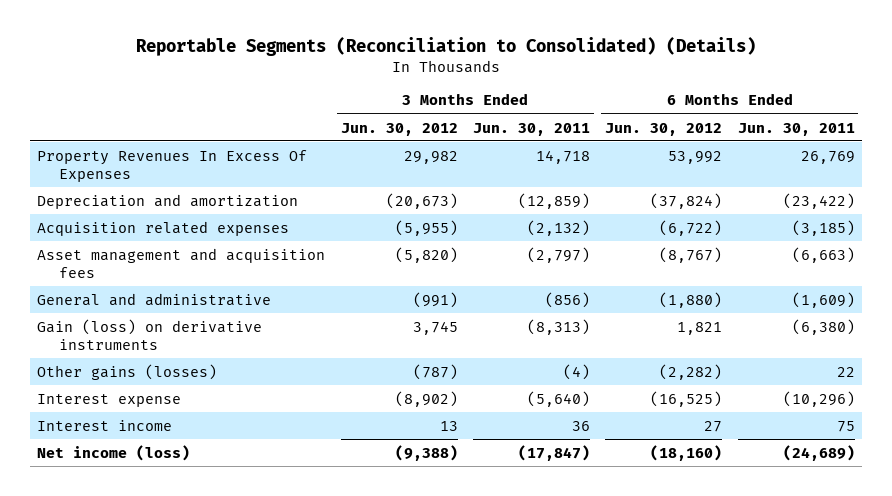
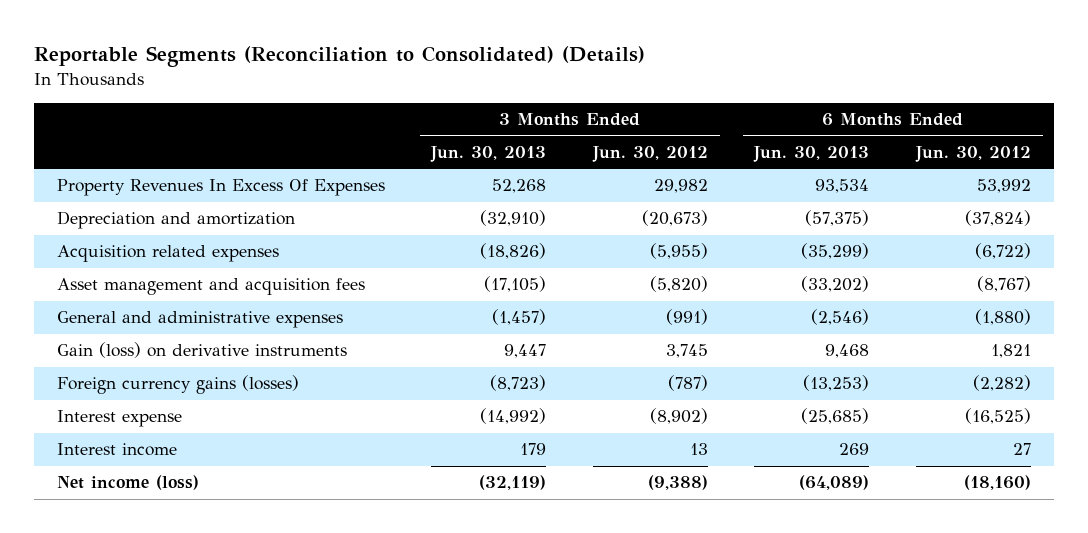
[472,122,590,136] Jun. 30, 2011 -> none
[737,122,855,136] Jun. 30, 2011 -> none
none -> [430,145,547,162] Jun. 30, 2013
none -> [753,145,870,162] Jun. 30, 2013
[37,292,272,306] General and administrative -> [56,311,343,329] General and administrative expenses
[37,363,218,380] Other gains (losses) -> [56,375,299,395] Foreign currency gains (losses)

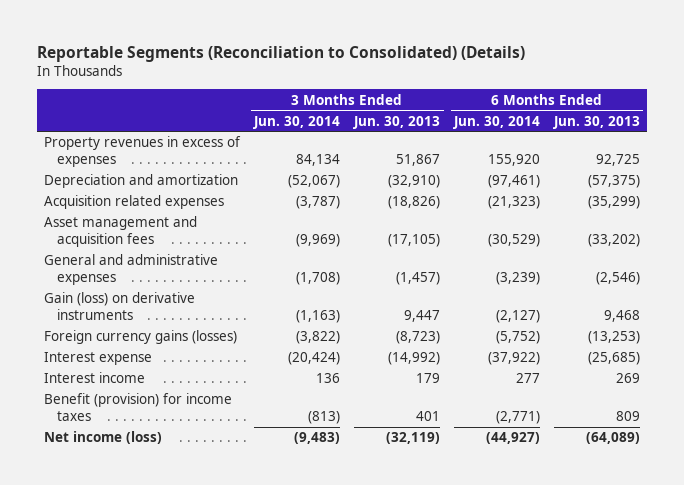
[591,145,708,162] Jun. 30, 2012 -> none
[914,145,1031,162] Jun. 30, 2012 -> none
none -> [253,115,341,129] Jun. 30, 2014
none -> [453,115,541,129] Jun. 30, 2014
[56,179,385,197] Property Revenues In Excess Of Expenses -> [44,136,242,168] Property revenues in excess of expenses
[492,179,547,194] 52,268 -> [396,154,441,167] 51,867
[815,179,870,194] 93,534 -> [595,154,640,167] 92,725
none -> [44,393,233,422] Benefit (provision) for income taxes

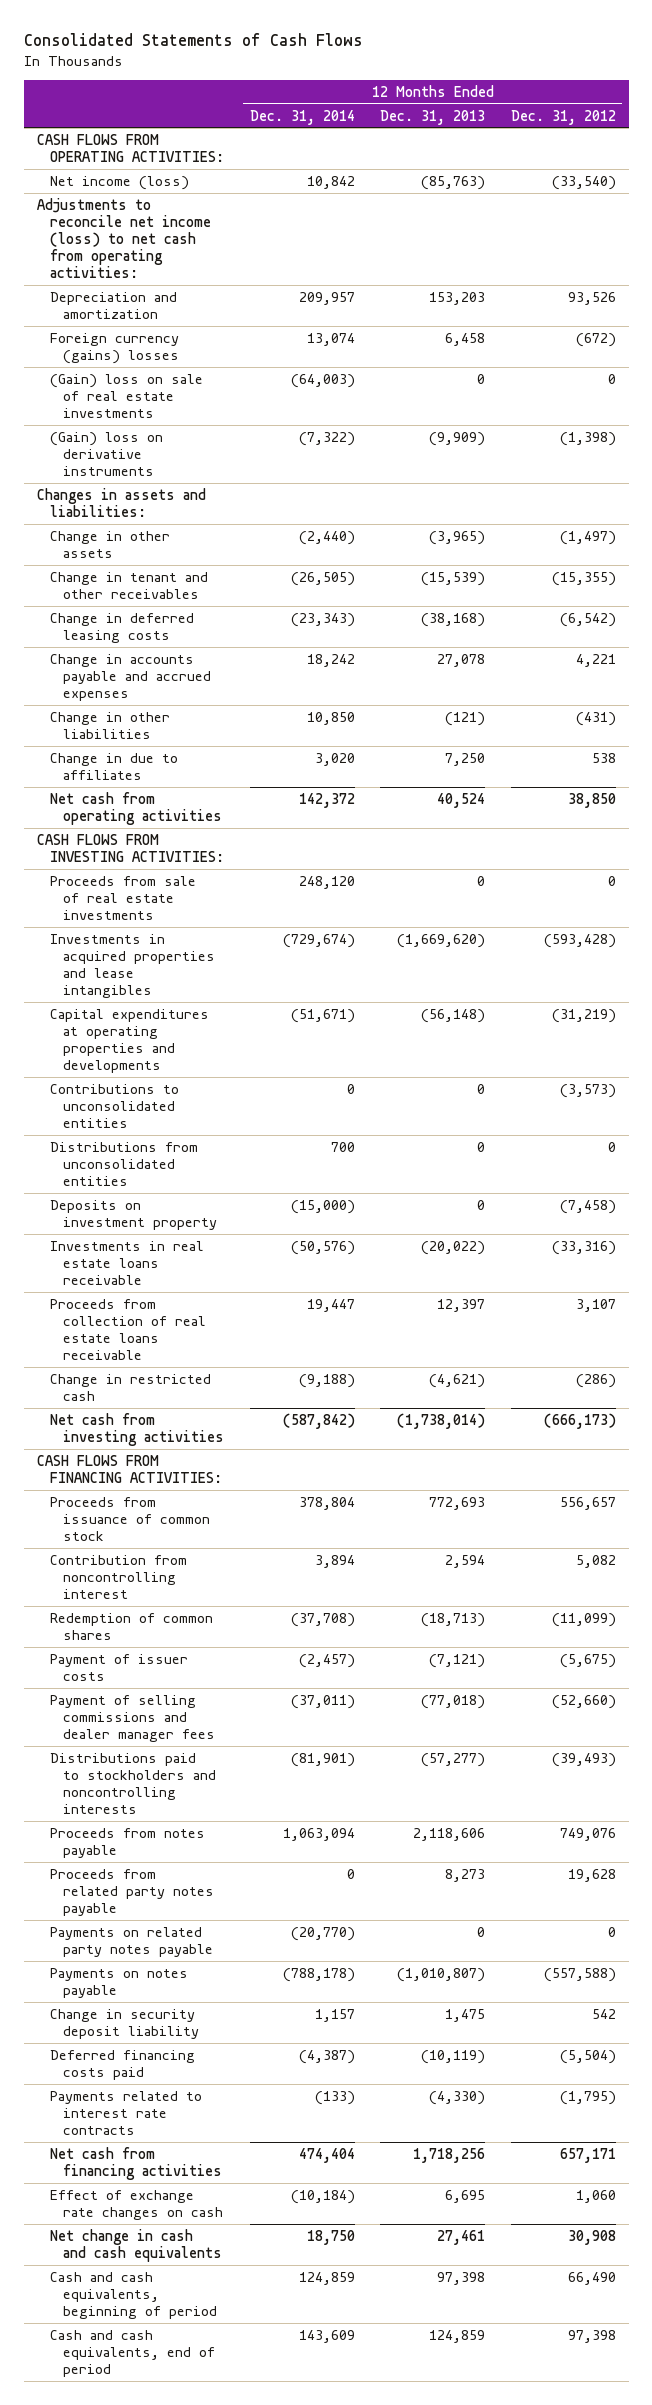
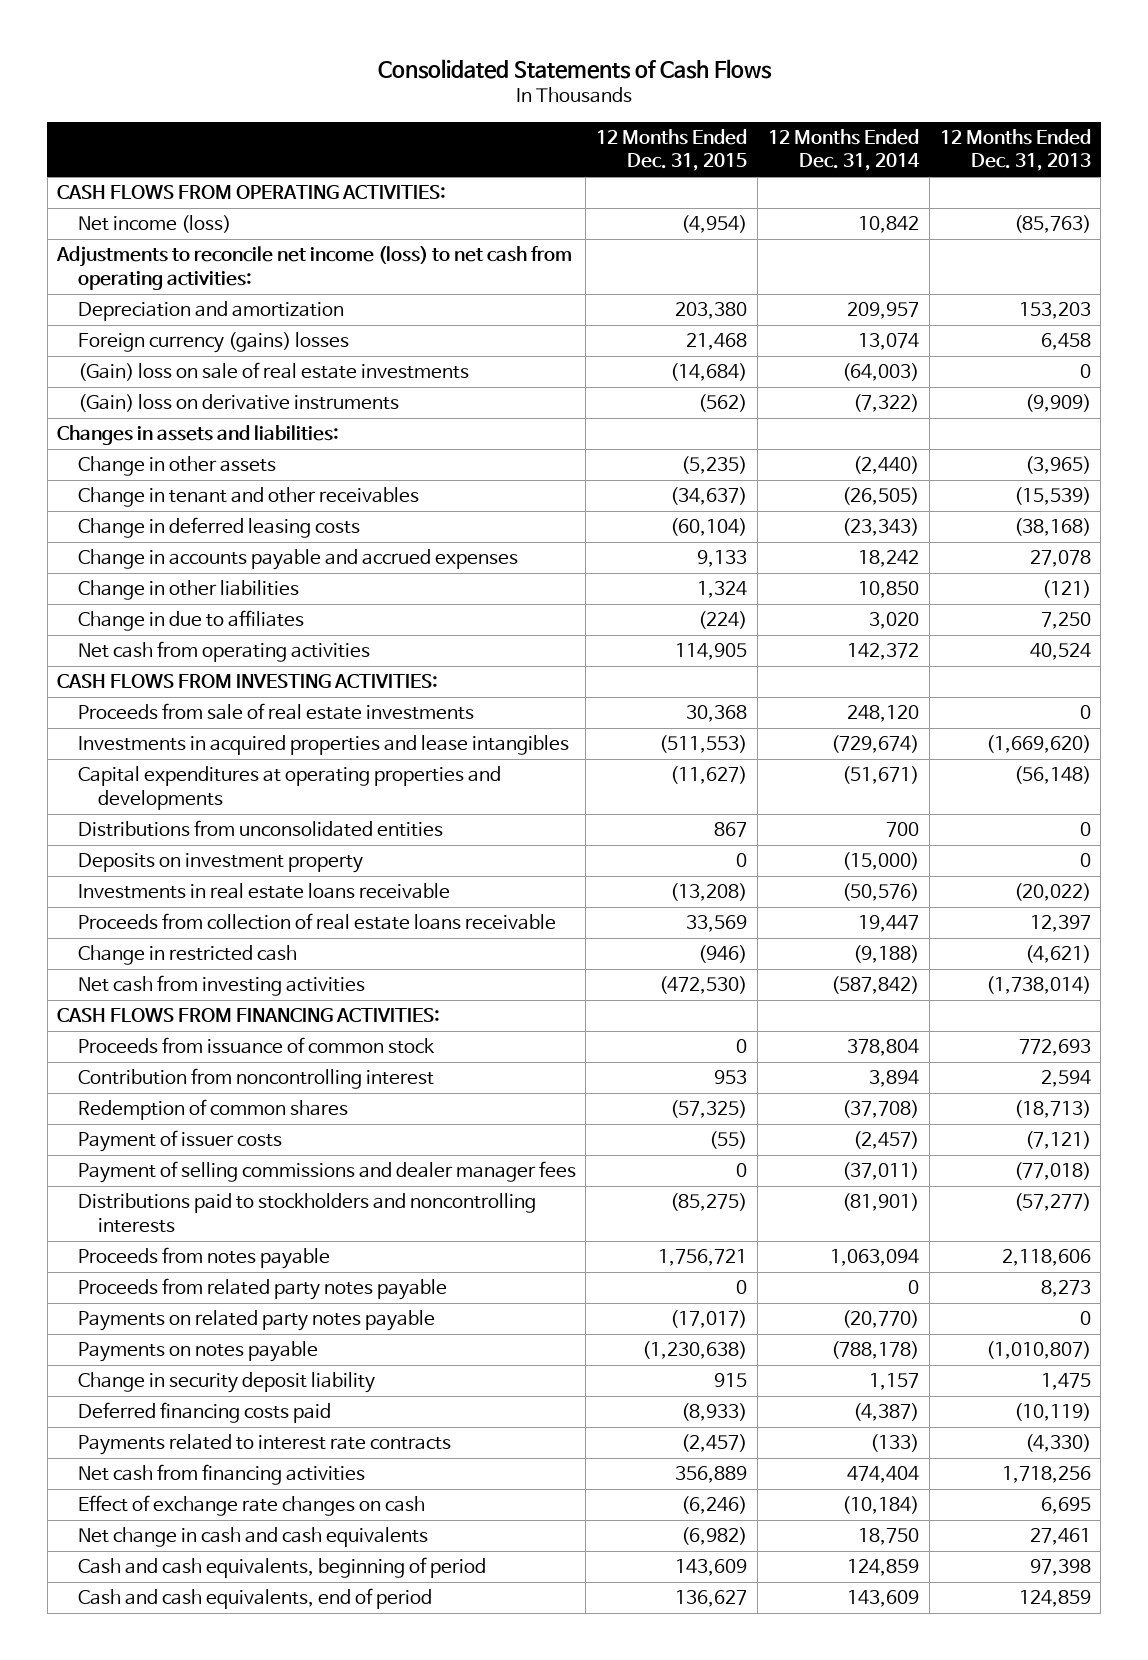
[510,109,616,125] Dec. 31, 2012 -> none
none -> [596,128,748,172] 12 Months Ended Dec. 31, 2015
[49,1083,179,1129] Contributions to unconsolidated entities -> none

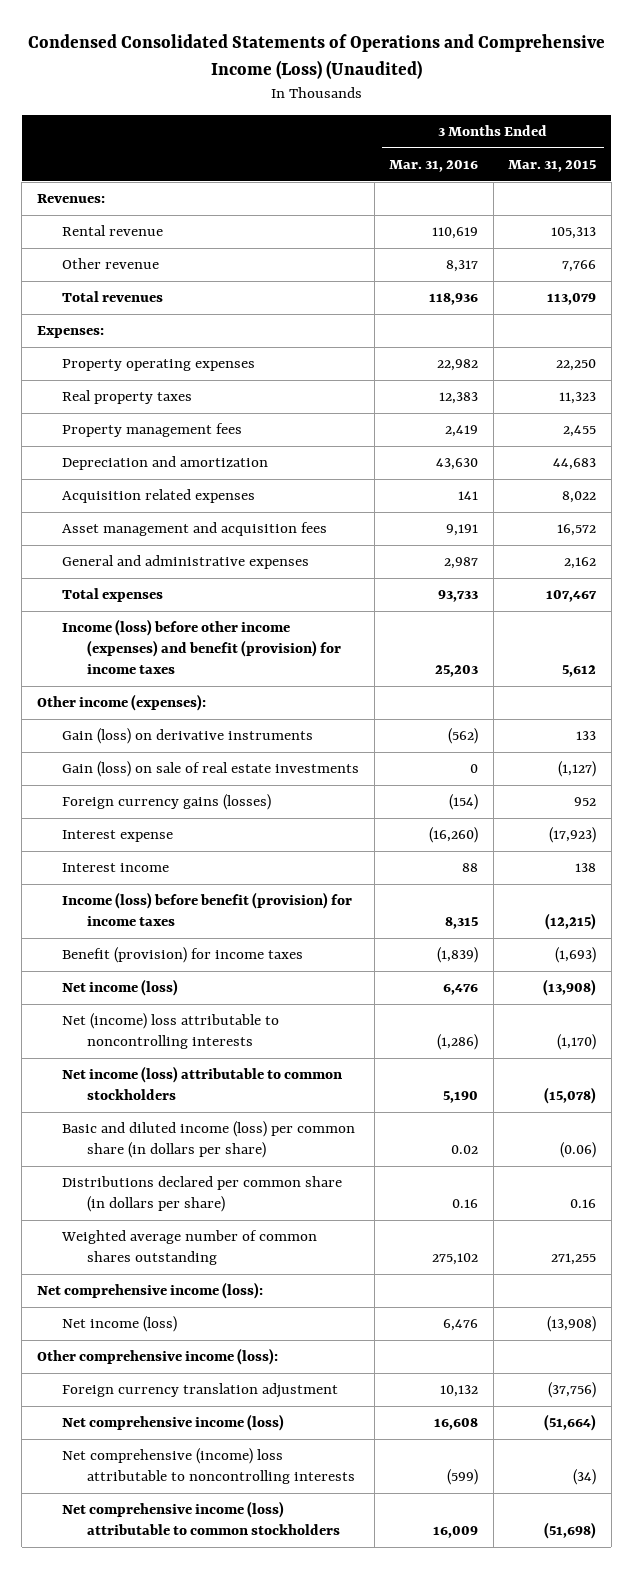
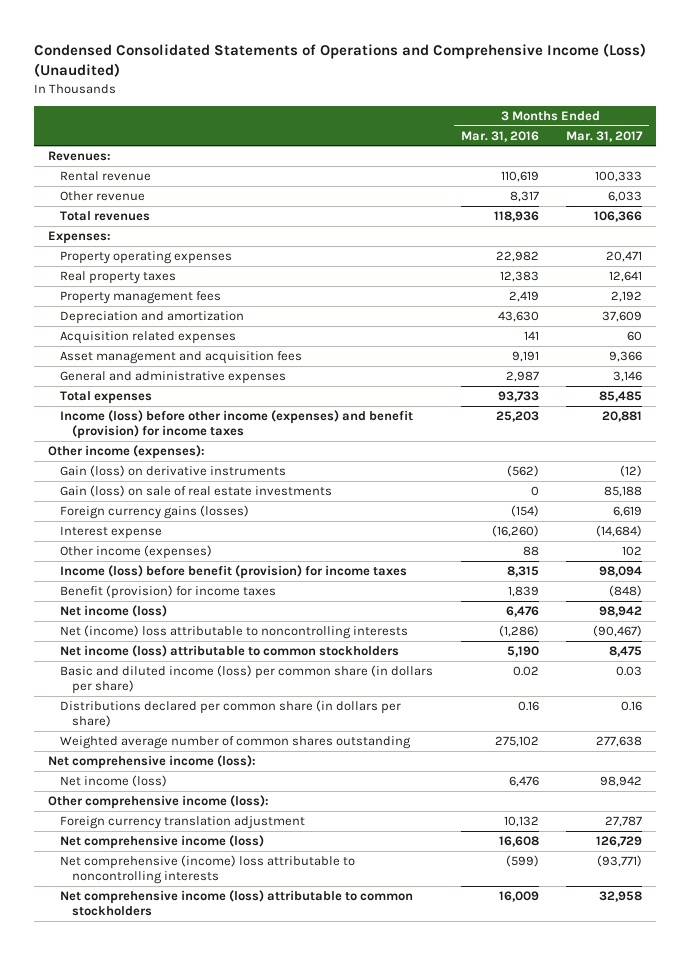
[508,160,597,173] Mar. 31, 2015 -> none
none -> [566,130,644,142] Mar. 31, 2017
[62,863,170,873] Interest income -> none
none -> [59,545,212,560] Other income (expenses)
[437,947,479,964] (1,839) -> [507,586,539,598] 1,839

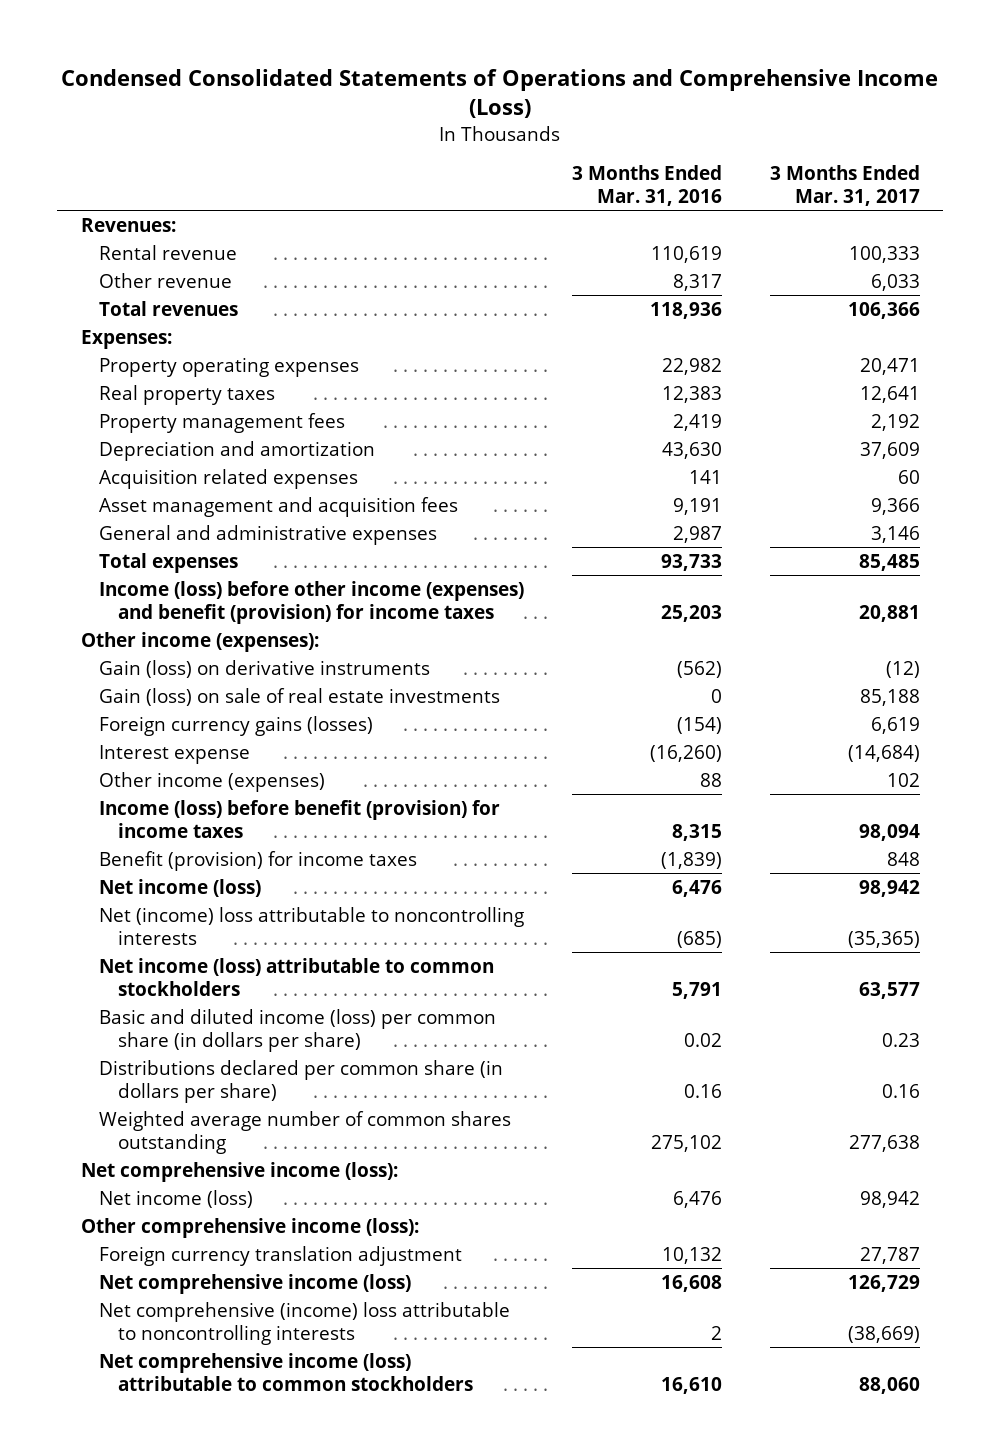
[34,42,647,77] Condensed Consolidated Statements of Operations and Comprehensive Income (Loss) (Unaudited) -> [61,69,939,119] Condensed Consolidated Statements of Operations and Comprehensive Income (Loss)
[507,586,539,598] 1,839 -> [660,851,722,869] (1,839)
[609,585,643,598] (848) -> [886,851,920,866] 848
[498,625,539,638] (1,286) -> [676,930,722,948] (685)
[593,625,643,638] (90,467) -> [847,930,920,948] (35,365)
[506,646,539,658] 5,190 -> [671,981,722,999] 5,791
[609,646,643,658] 8,475 -> [858,981,920,999] 63,577
[616,666,643,677] 0.03 -> [881,1032,920,1047] 0.23
[505,855,539,868] (599) -> [710,1325,722,1340] 2
[597,855,643,868] (93,771) -> [847,1325,920,1343] (38,669)
[498,891,539,903] 16,009 -> [660,1376,722,1394] 16,610
[599,891,643,903] 32,958 -> [858,1376,920,1394] 88,060

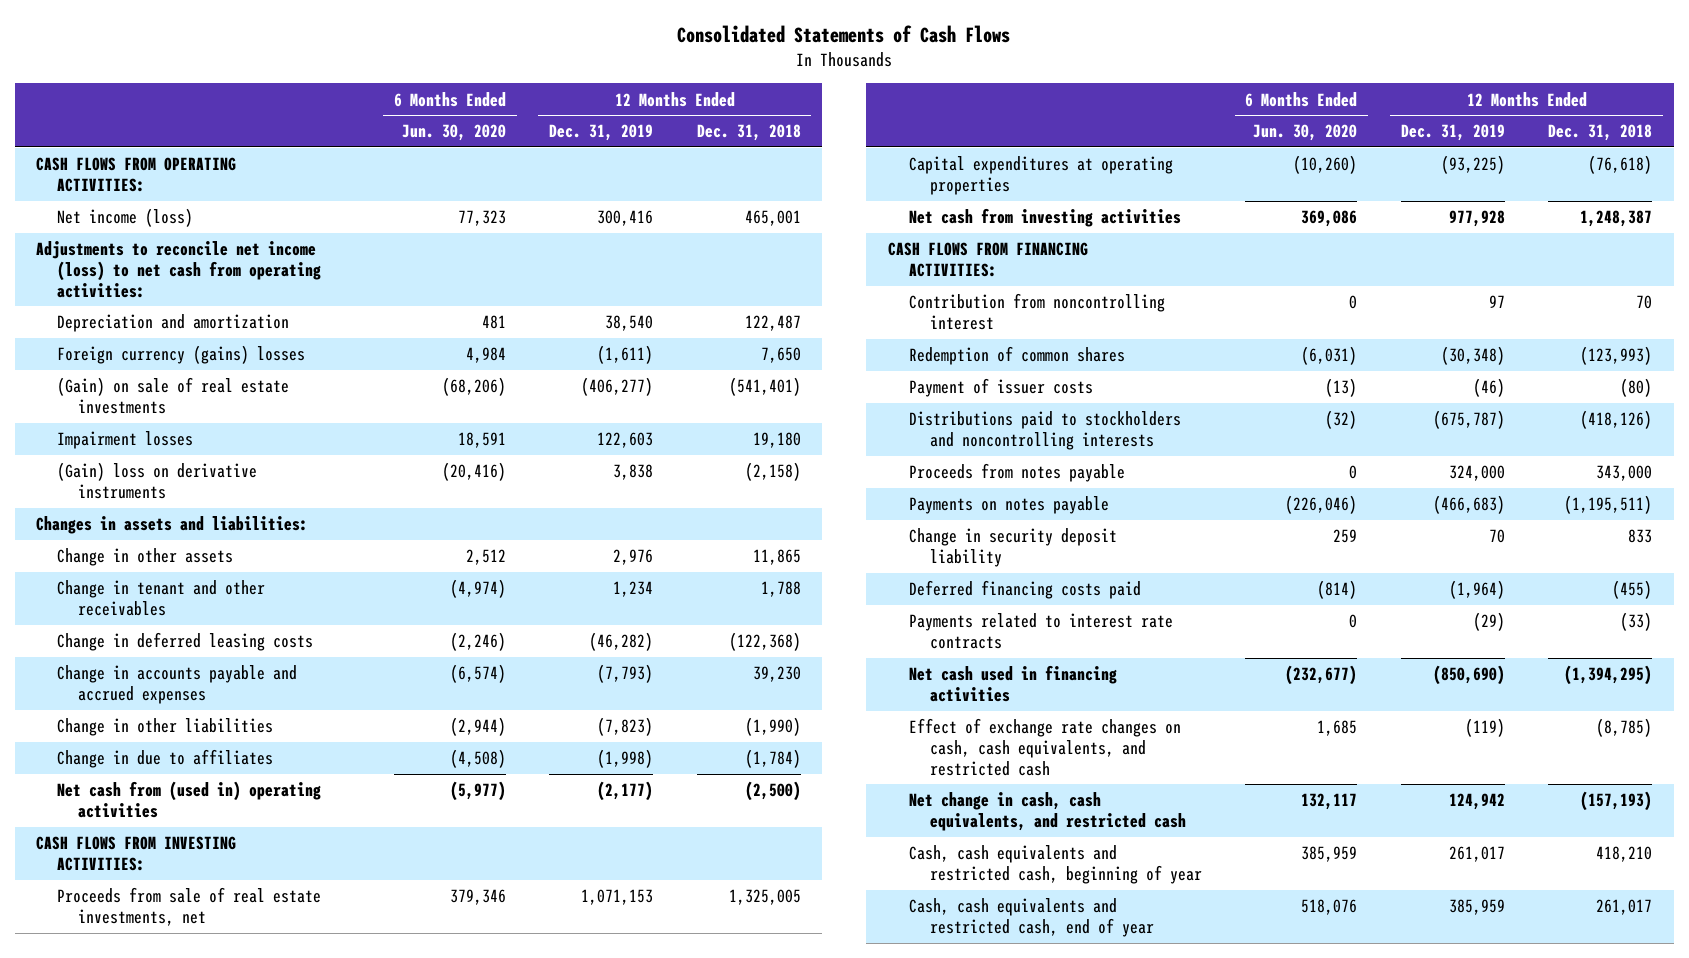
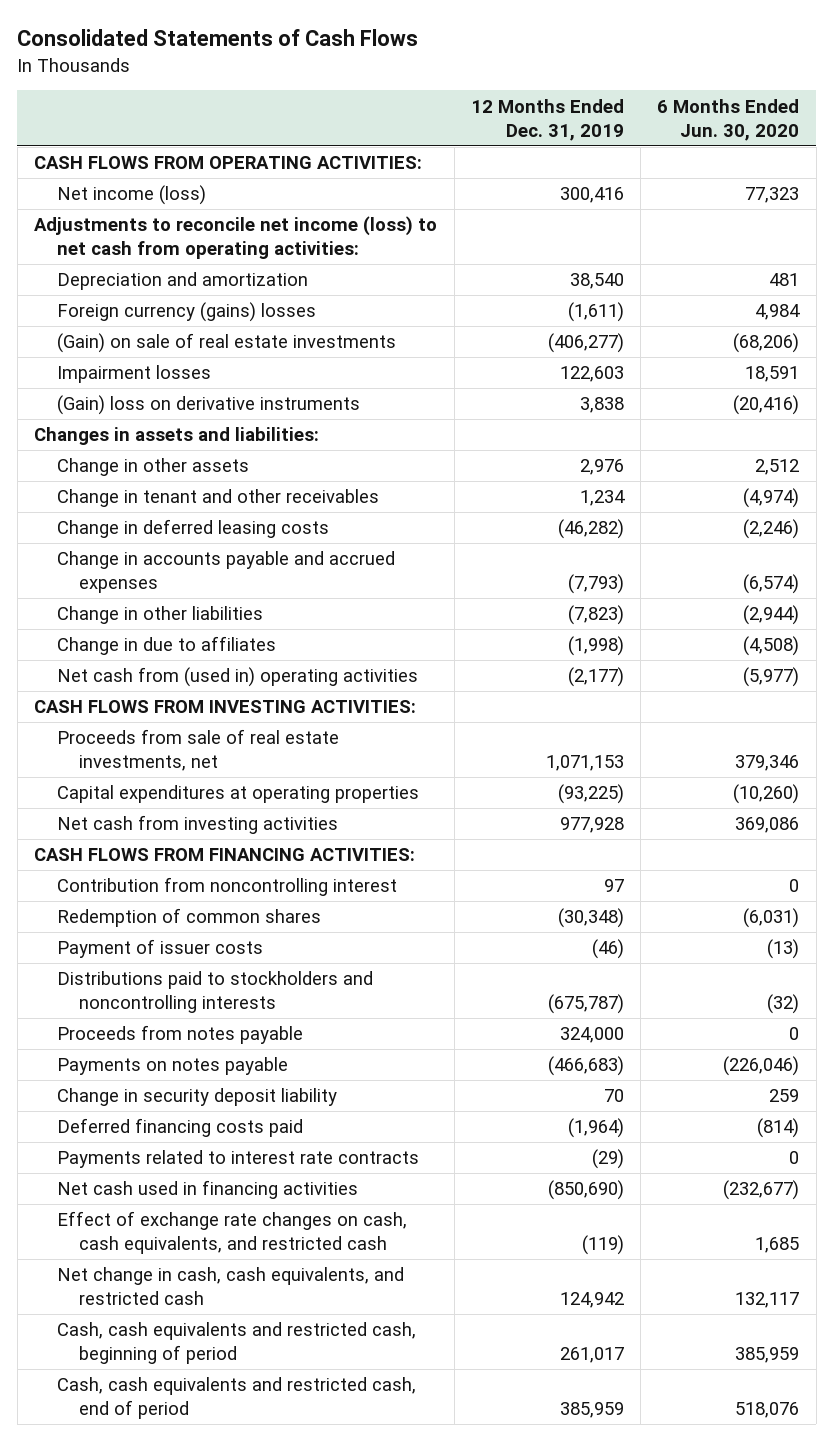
[696,124,801,142] Dec. 31, 2018 -> none
[909,845,1203,884] Cash, cash equivalents and restricted cash, beginning of year -> [56,1322,416,1365] Cash, cash equivalents and restricted cash, beginning of period
[909,898,1155,937] Cash, cash equivalents and restricted cash, end of year -> [56,1377,416,1420] Cash, cash equivalents and restricted cash, end of period

